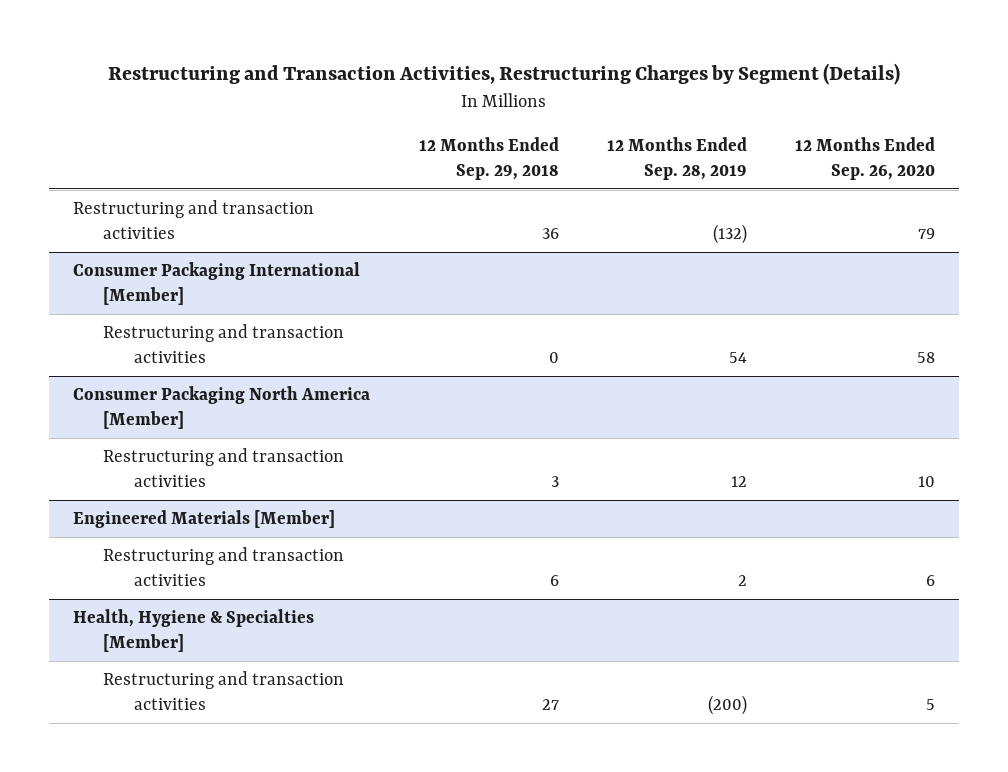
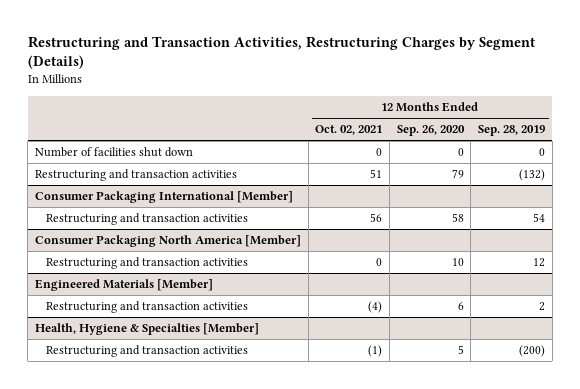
[418,137,559,181] 12 Months Ended Sep. 29, 2018 -> none
none -> [315,125,383,136] Oct. 02, 2021
none -> [34,147,193,158] Number of facilities shut down

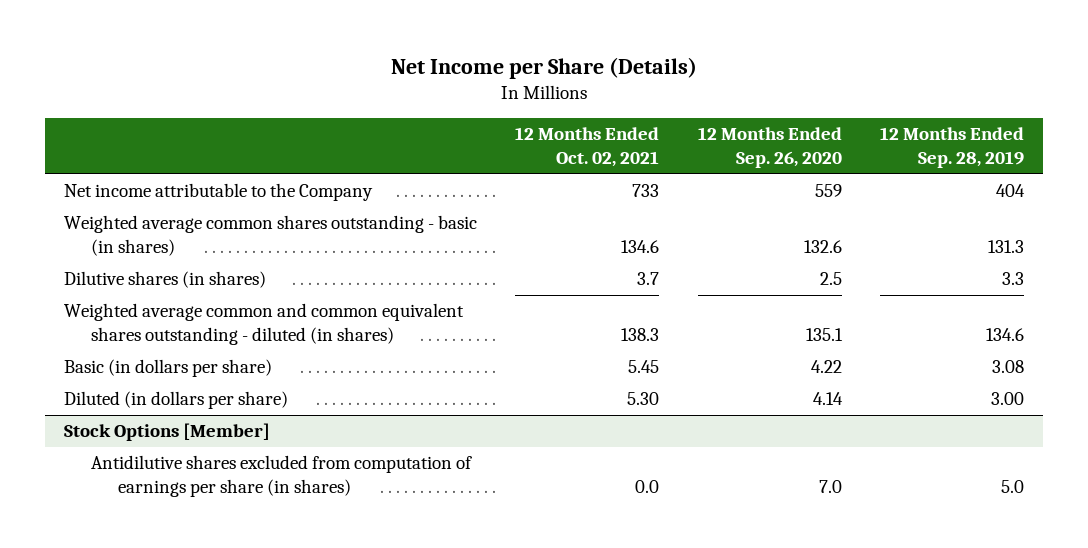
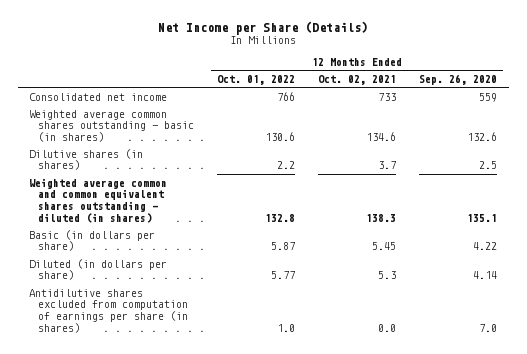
[880,127,1025,169] 12 Months Ended Sep. 28, 2019 -> none
none -> [217,75,296,86] Oct. 01, 2022
[64,183,374,202] Net income attributable to the Company -> [29,92,168,101] Consolidated net income
[64,423,271,442] Stock Options [Member] -> none
[627,392,660,406] 5.30 -> [378,271,397,280] 5.3

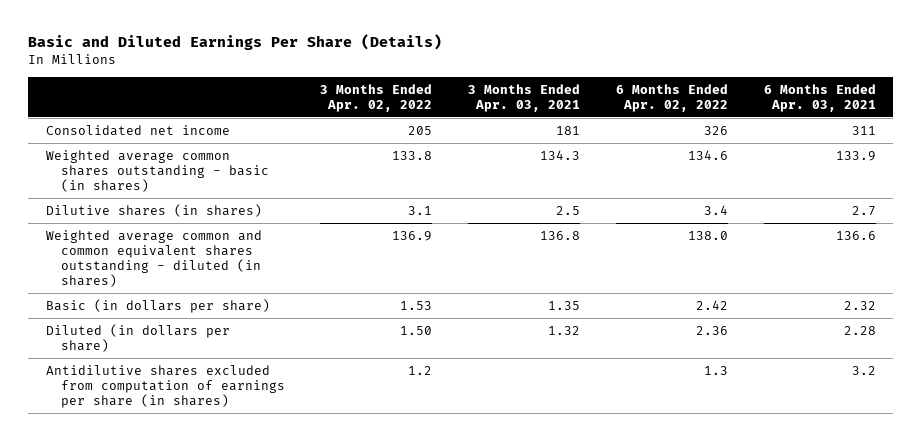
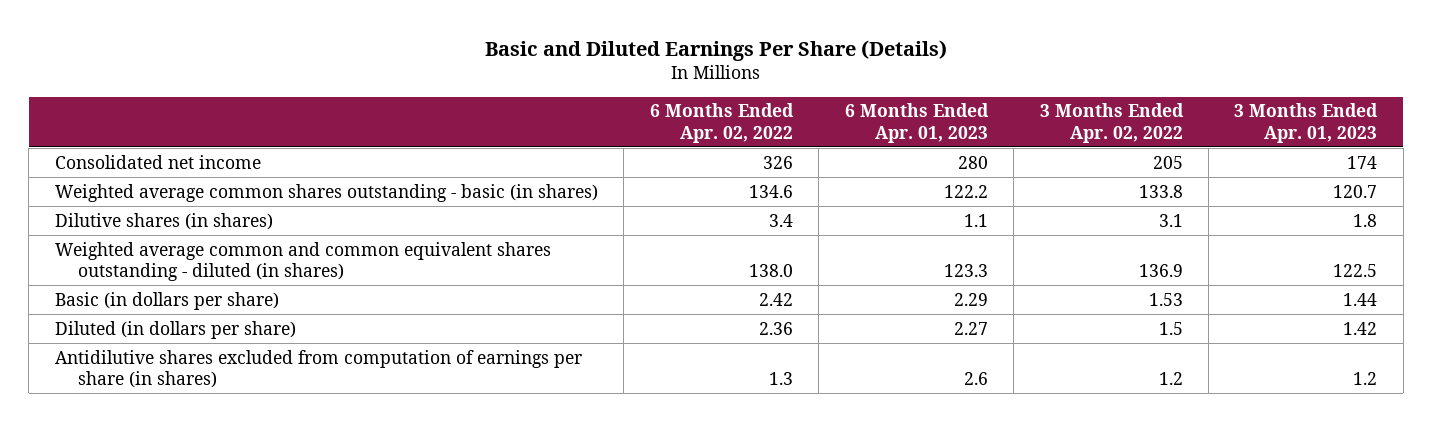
[468,83,581,112] 3 Months Ended Apr. 03, 2021 -> none
[763,83,876,112] 6 Months Ended Apr. 03, 2021 -> none
none -> [844,103,989,143] 6 Months Ended Apr. 01, 2023
none -> [1234,103,1379,143] 3 Months Ended Apr. 01, 2023
[400,325,433,335] 1.50 -> [1158,321,1183,335] 1.5

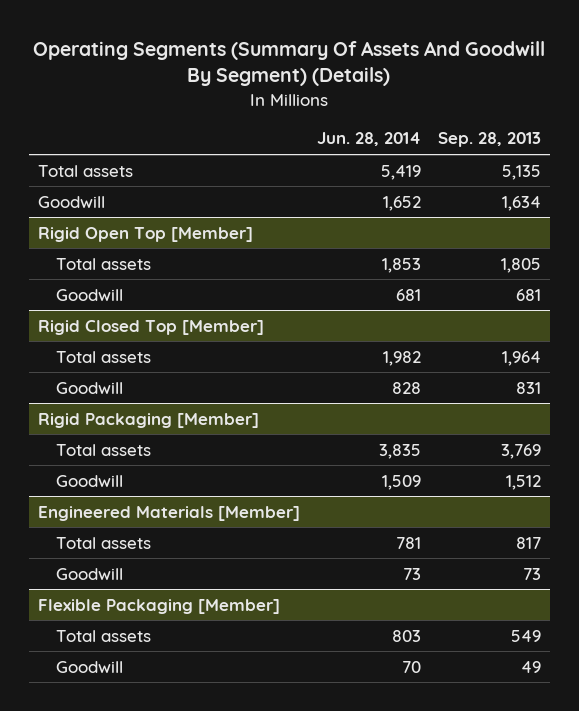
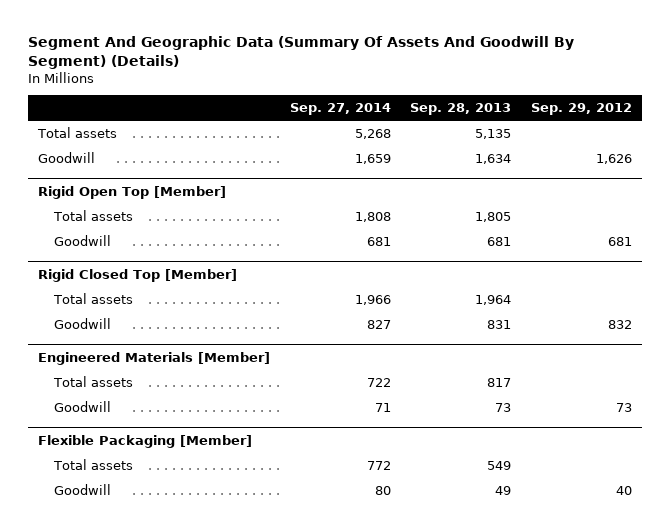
[33,40,546,87] Operating Segments (Summary Of Assets And Goodwill By Segment) (Details) -> [27,36,574,70] Segment And Geographic Data (Summary Of Assets And Goodwill By Segment) (Details)
[316,132,421,147] Jun. 28, 2014 -> none
none -> [289,103,391,116] Sep. 27, 2014
none -> [531,103,633,116] Sep. 29, 2012
[37,412,259,428] Rigid Packaging [Member] -> none
[55,443,151,456] Total assets -> none
[55,474,123,487] Goodwill -> none

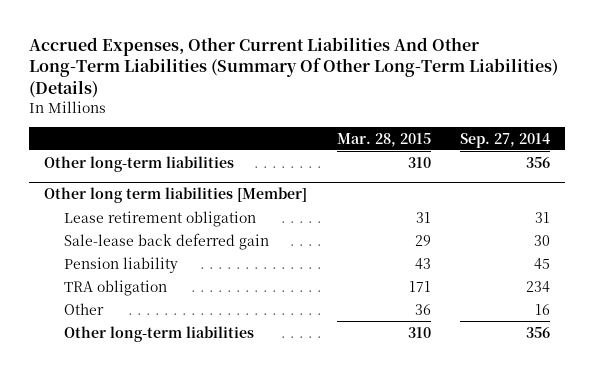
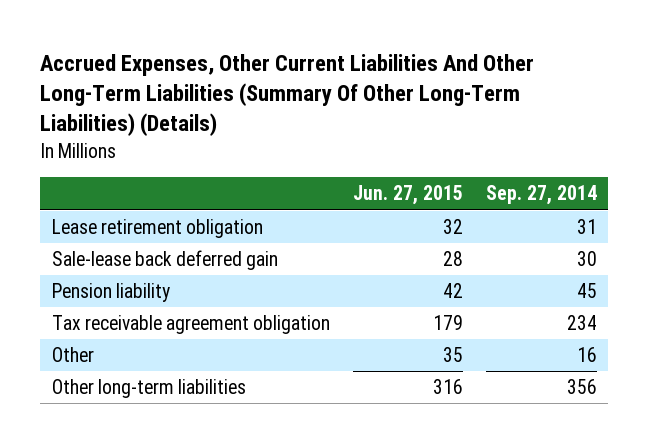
[336,132,431,147] Mar. 28, 2015 -> none
none -> [352,185,463,206] Jun. 27, 2015
[43,155,234,172] Other long-term liabilities -> none
[43,187,307,204] Other long term liabilities [Member] -> none
[64,279,168,296] TRA obligation -> [51,315,330,335] Tax receivable agreement obligation

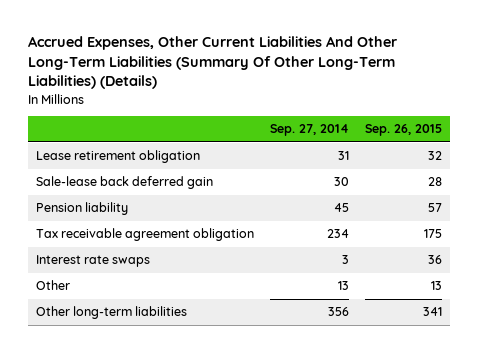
[352,185,463,206] Jun. 27, 2015 -> none
none -> [364,124,442,137] Sep. 26, 2015
none -> [35,255,150,268] Interest rate swaps
[576,347,597,363] 16 -> [337,281,349,291] 13

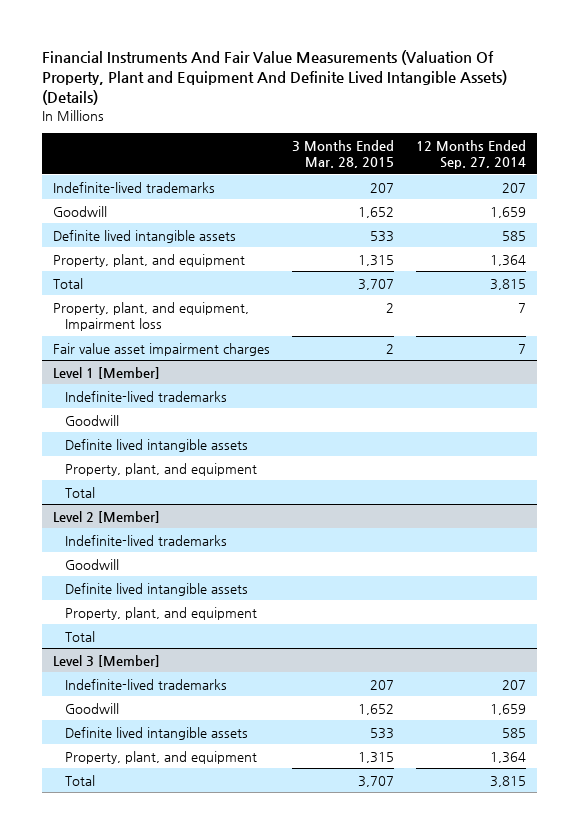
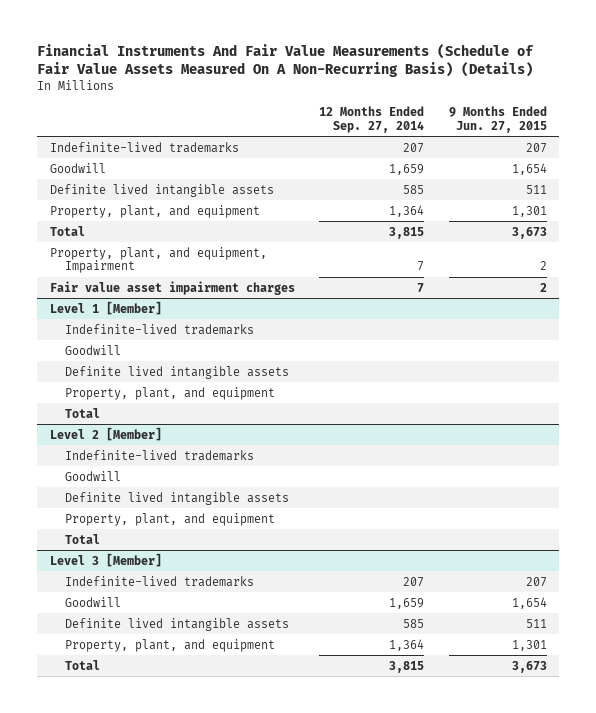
[41,49,507,106] Financial Instruments And Fair Value Measurements (Valuation Of Property, Plant and Equipment And Definite Lived Intangible Assets) (Details) -> [37,43,535,77] Financial Instruments And Fair Value Measurements (Schedule of Fair Value Assets Measured On A Non-Recurring Basis) (Details)
[291,139,394,169] 3 Months Ended Mar. 28, 2015 -> none
none -> [448,106,547,133] 9 Months Ended Jun. 27, 2015
[52,301,249,332] Property, plant, and equipment, Impairment loss -> [49,246,267,274] Property, plant, and equipment, Impairment

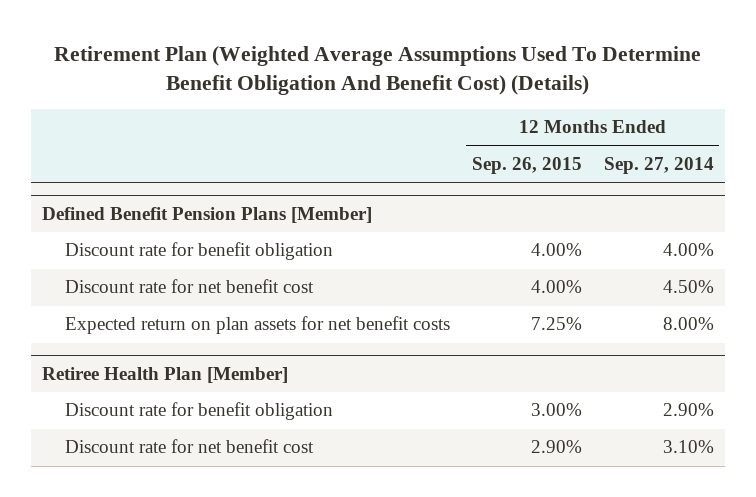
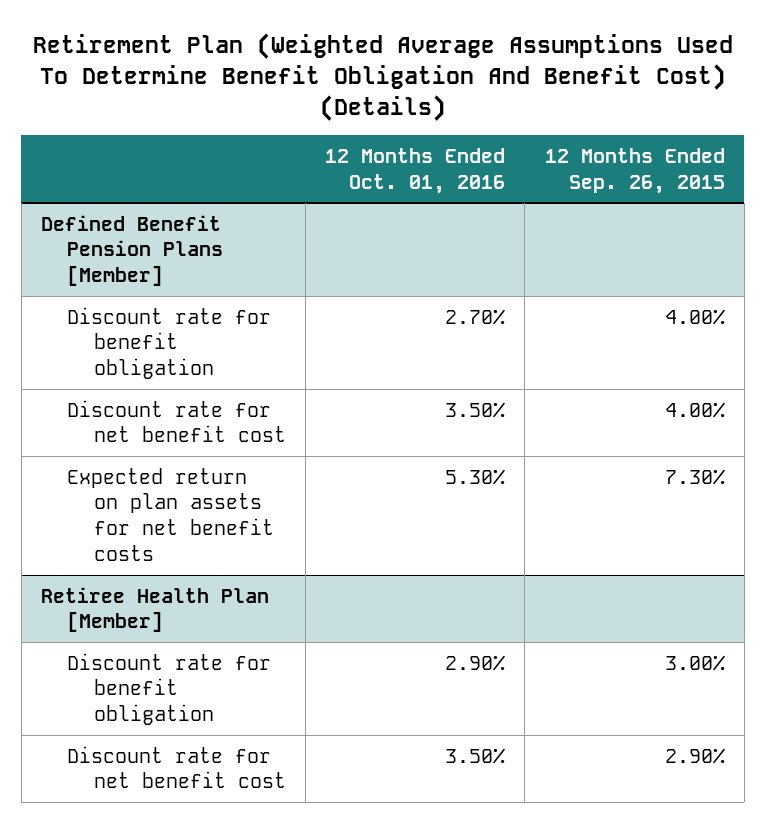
[603,156,714,174] Sep. 27, 2014 -> none
none -> [325,148,506,194] 12 Months Ended Oct. 01, 2016
[530,317,582,331] 7.25% -> [664,468,725,485] 7.30%

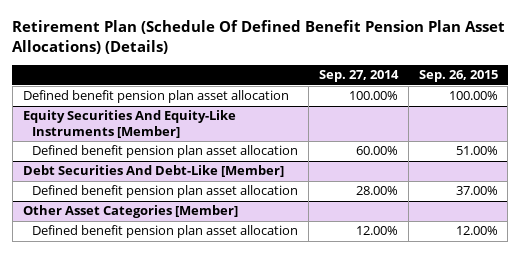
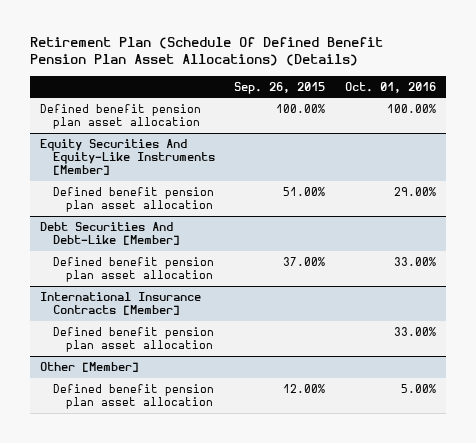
[318,70,399,83] Sep. 27, 2014 -> none
none -> [344,81,436,93] Oct. 01, 2016
none -> [39,291,201,316] International Insurance Contracts [Member]
none -> [52,326,214,353] Defined benefit pension plan asset allocation
[22,205,238,219] Other Asset Categories [Member] -> [39,361,139,372] Other [Member]

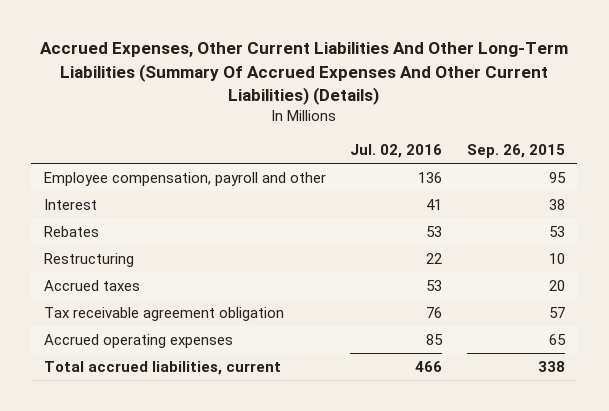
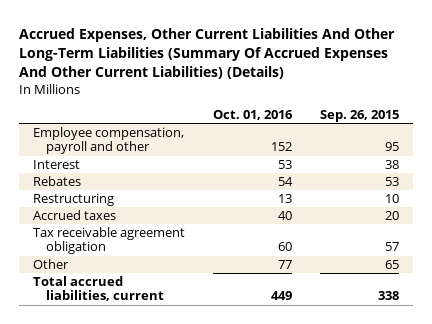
[350,143,443,158] Jul. 02, 2016 -> none
none -> [212,110,293,121] Oct. 01, 2016
[43,333,233,348] Accrued operating expenses -> [33,259,70,270] Other

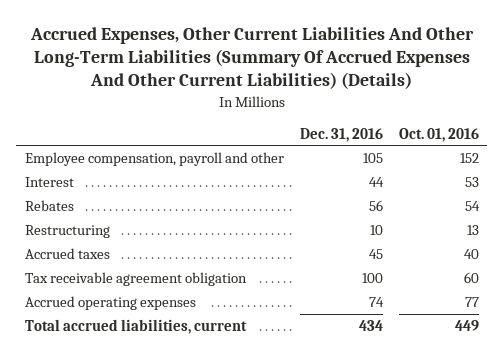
[319,110,399,123] Sep. 26, 2015 -> none
none -> [299,127,383,142] Dec. 31, 2016
[33,259,70,270] Other -> [24,295,196,310] Accrued operating expenses

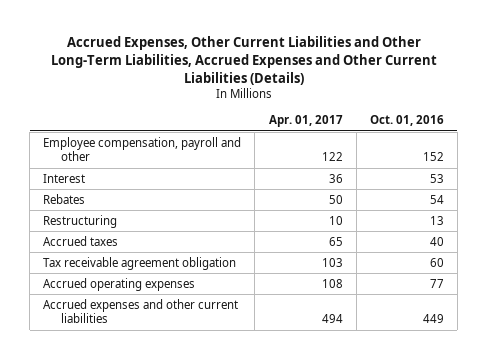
[29,26,474,90] Accrued Expenses, Other Current Liabilities And Other Long-Term Liabilities (Summary Of Accrued Expenses And Other Current Liabilities) (Details) -> [50,36,437,85] Accrued Expenses, Other Current Liabilities and Other Long-Term Liabilities, Accrued Expenses and Other Current Liabilities (Details)
[299,127,383,142] Dec. 31, 2016 -> none
none -> [268,115,343,128] Apr. 01, 2017
[24,318,247,334] Total accrued liabilities, current -> [43,298,239,324] Accrued expenses and other current liabilities

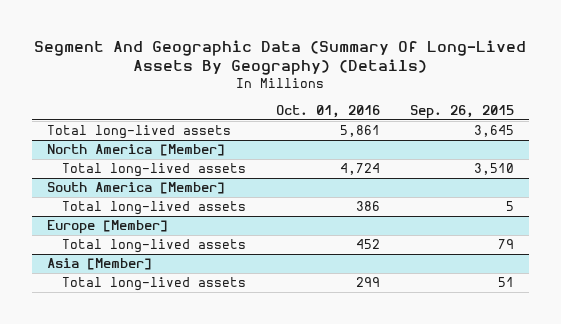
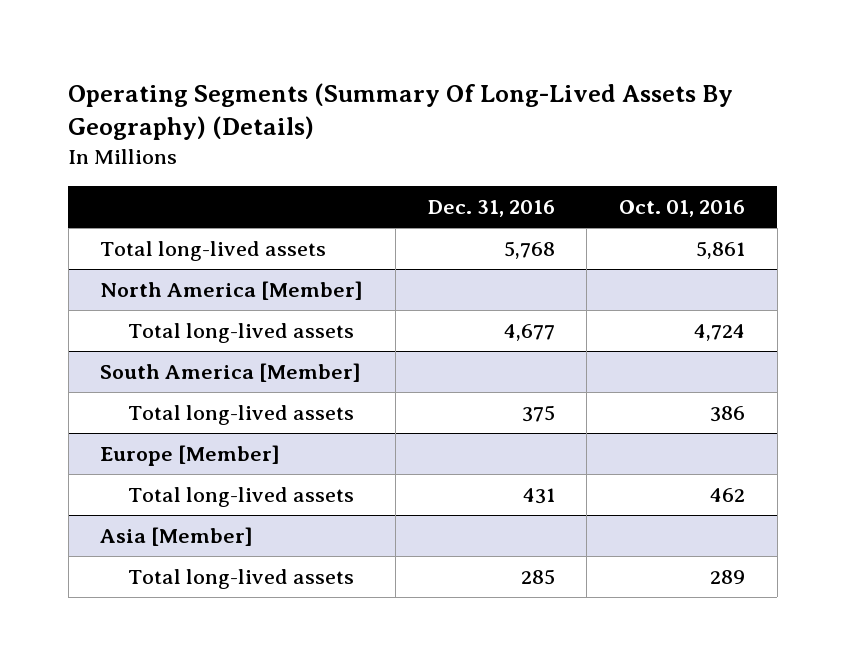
[34,39,527,76] Segment And Geographic Data (Summary Of Long-Lived Assets By Geography) (Details) -> [68,82,734,140] Operating Segments (Summary Of Long-Lived Assets By Geography) (Details)
[409,104,514,119] Sep. 26, 2015 -> none
none -> [427,199,555,217] Dec. 31, 2016
[355,239,380,250] 452 -> [709,488,745,503] 462
[355,277,380,288] 299 -> [709,570,745,585] 289

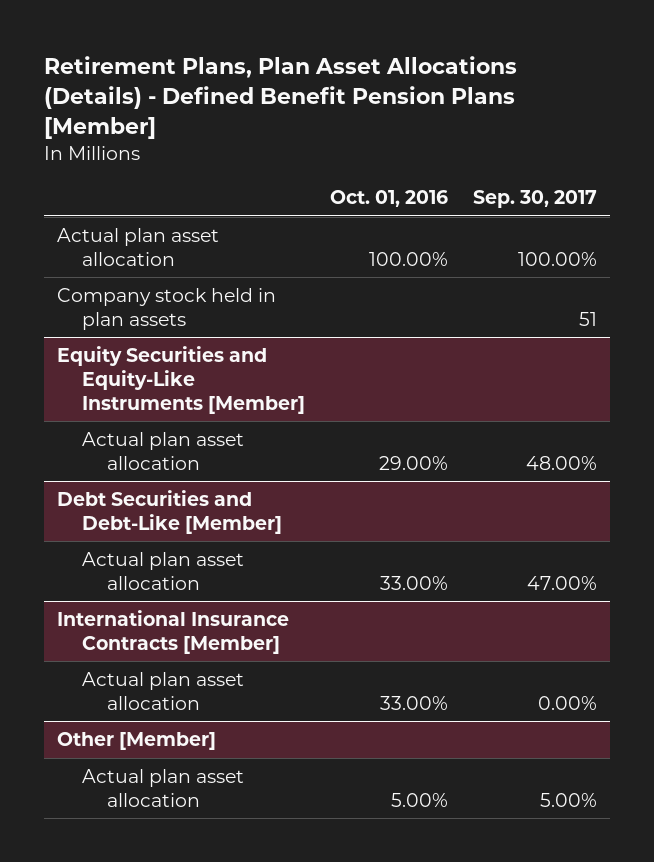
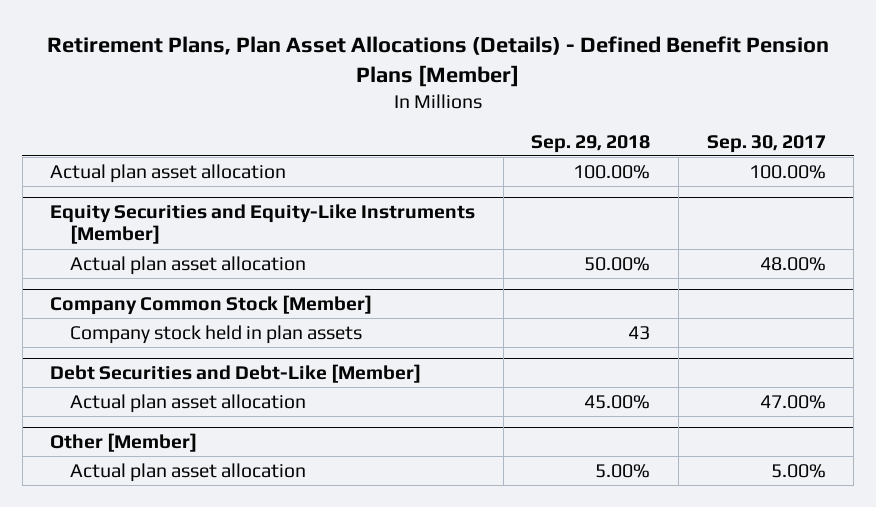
[329,190,448,208] Oct. 01, 2016 -> none
none -> [531,134,651,153] Sep. 29, 2018
[56,288,276,330] Company stock held in plan assets -> none
none -> [50,294,373,315] Company Common Stock [Member]
none -> [70,324,363,344] Company stock held in plan assets
[56,610,289,654] International Insurance Contracts [Member] -> none
[81,672,244,710] Actual plan asset allocation -> none

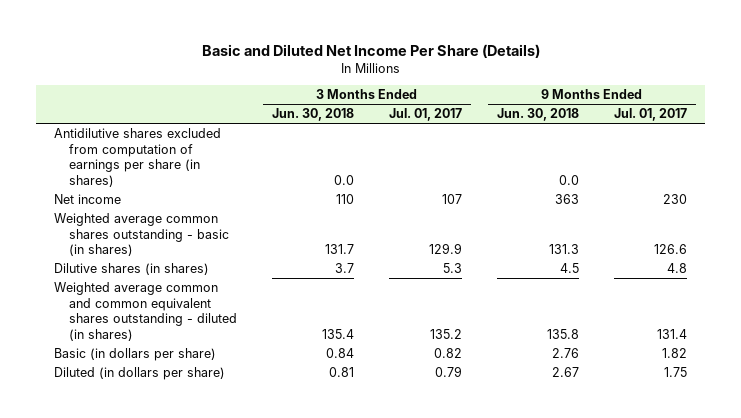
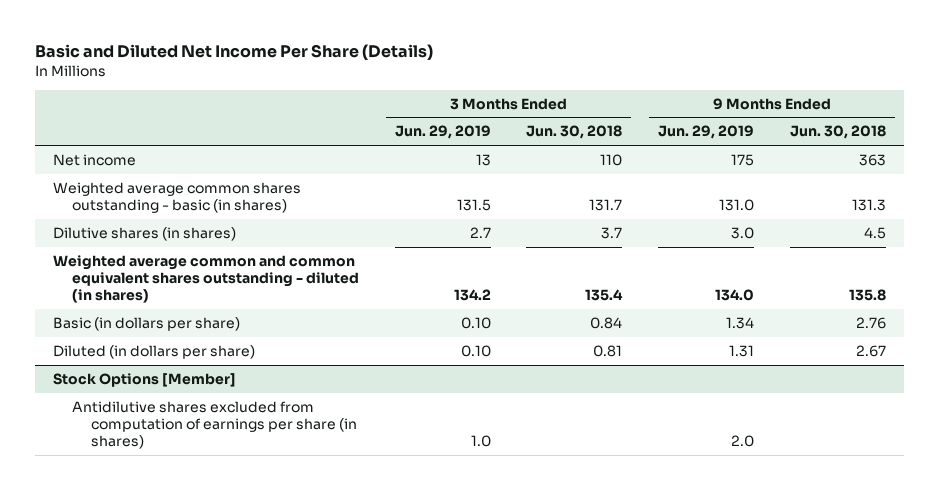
[389,108,463,122] Jul. 01, 2017 -> none
[614,108,688,122] Jul. 01, 2017 -> none
none -> [394,125,491,140] Jun. 29, 2019
none -> [658,125,755,140] Jun. 29, 2019
[53,128,221,188] Antidilutive shares excluded from computation of earnings per share (in shares) -> none
none -> [52,373,236,388] Stock Options [Member]
none -> [71,401,357,450] Antidilutive shares excluded from computation of earnings per share (in shares)

